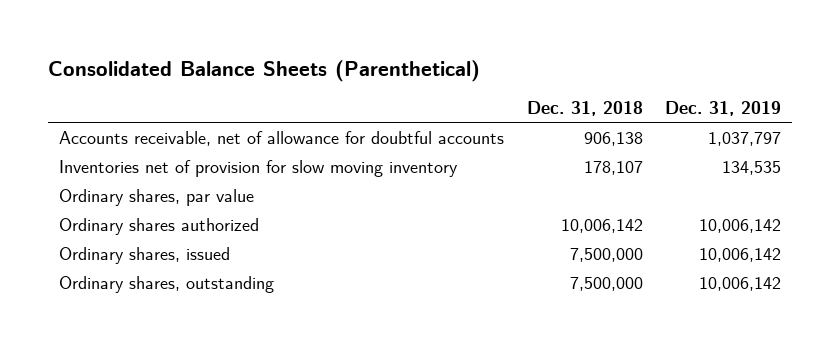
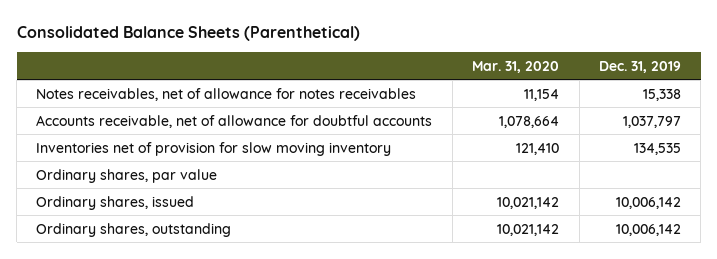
[526,101,643,117] Dec. 31, 2018 -> none
none -> [472,60,560,73] Mar. 31, 2020
none -> [36,87,417,101] Notes receivables, net of allowance for notes receivables
[59,217,260,235] Ordinary shares authorized -> none

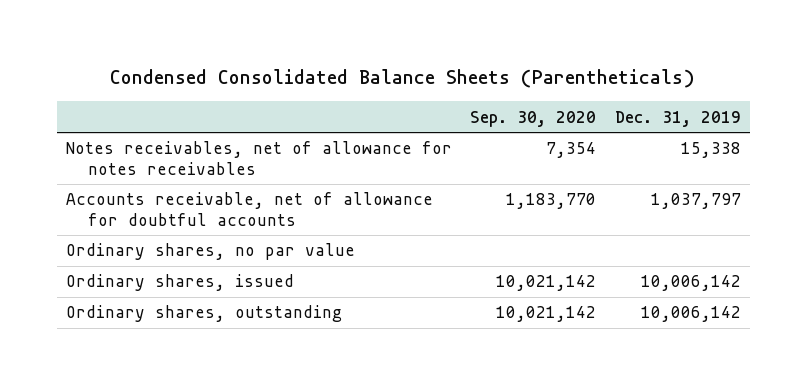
[16,26,360,42] Consolidated Balance Sheets (Parenthetical) -> [110,68,696,88] Condensed Consolidated Balance Sheets (Parentheticals)
[472,60,560,73] Mar. 31, 2020 -> none
none -> [470,110,597,127] Sep. 30, 2020
[36,141,392,156] Inventories net of provision for slow moving inventory -> none
[36,168,218,183] Ordinary shares, par value -> [66,243,356,261] Ordinary shares, no par value

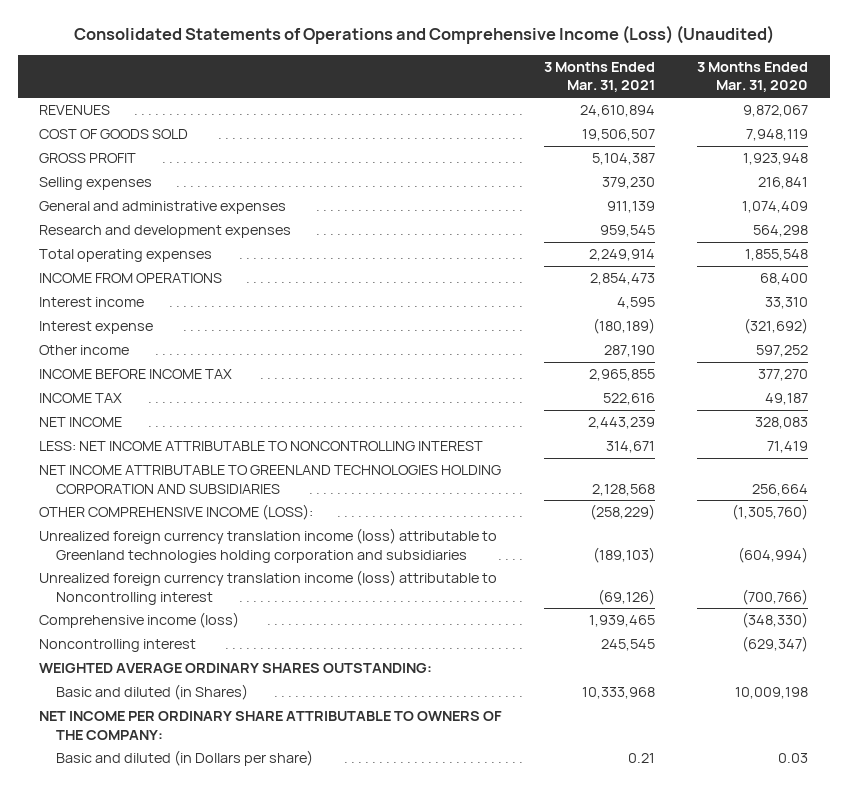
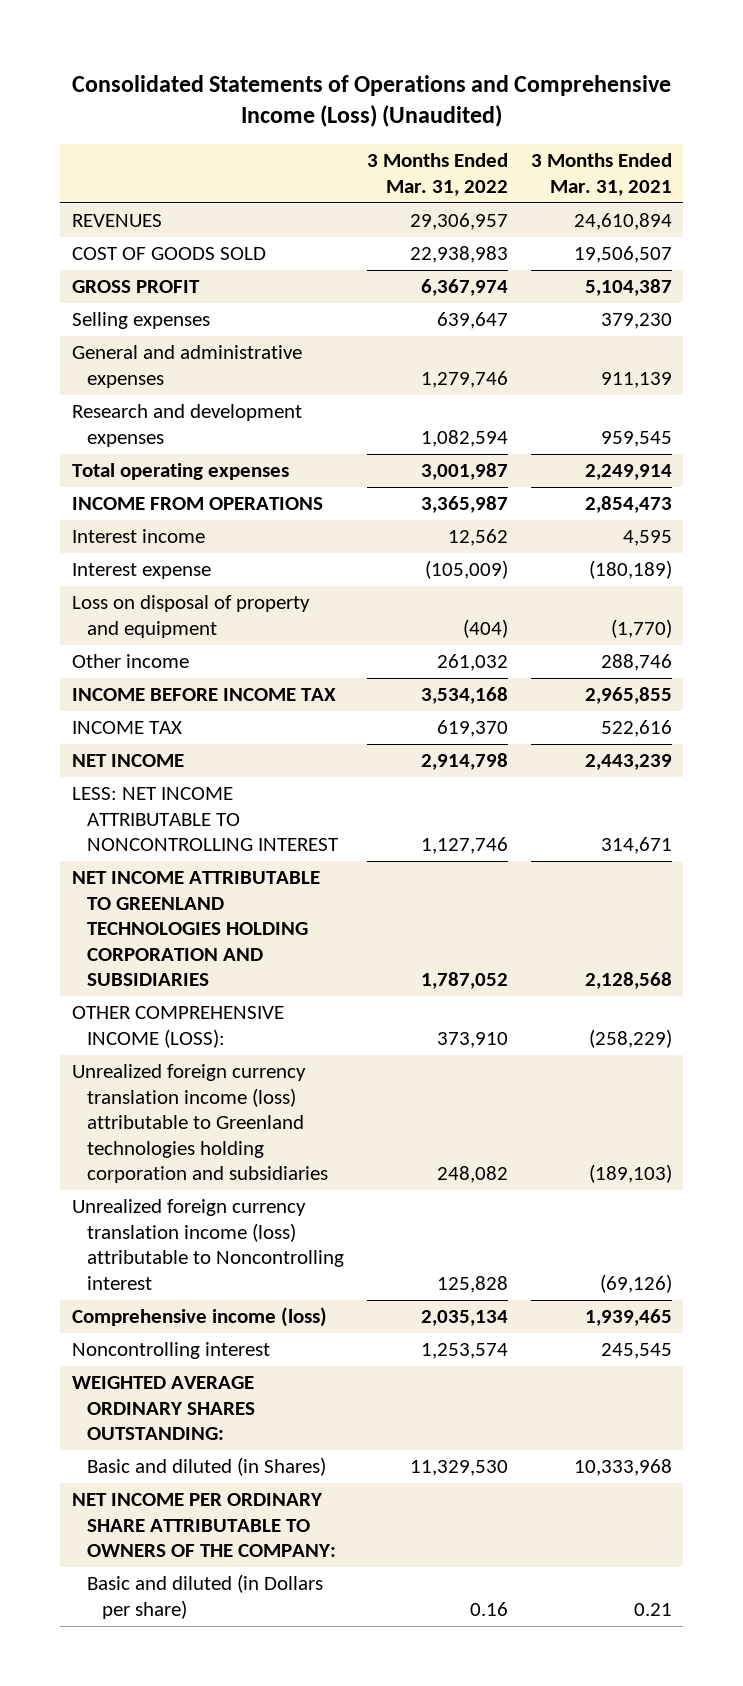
[697,62,809,93] 3 Months Ended Mar. 31, 2020 -> none
none -> [366,153,508,196] 3 Months Ended Mar. 31, 2022
none -> [71,595,310,638] Loss on disposal of property and equipment
[604,345,656,358] 287,190 -> [600,654,672,672] 288,746

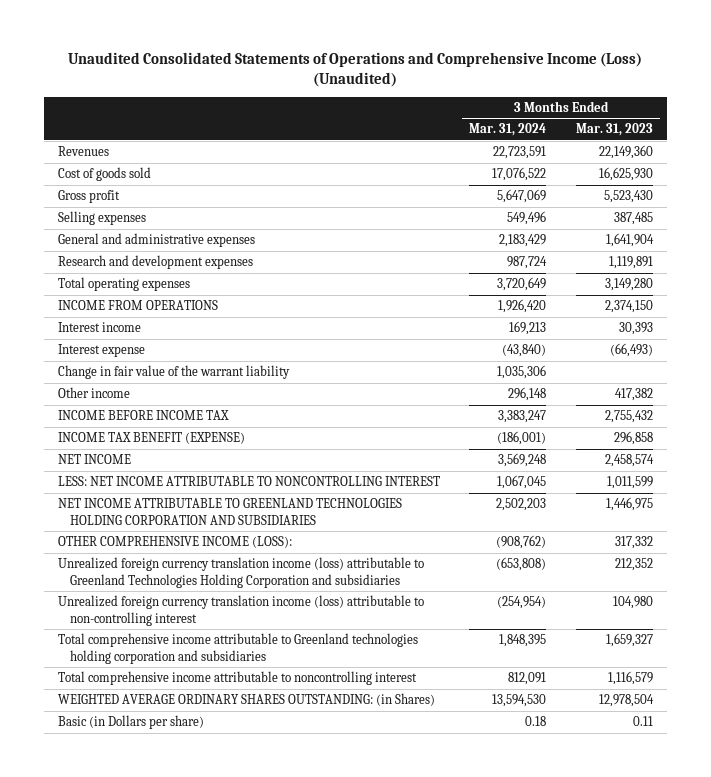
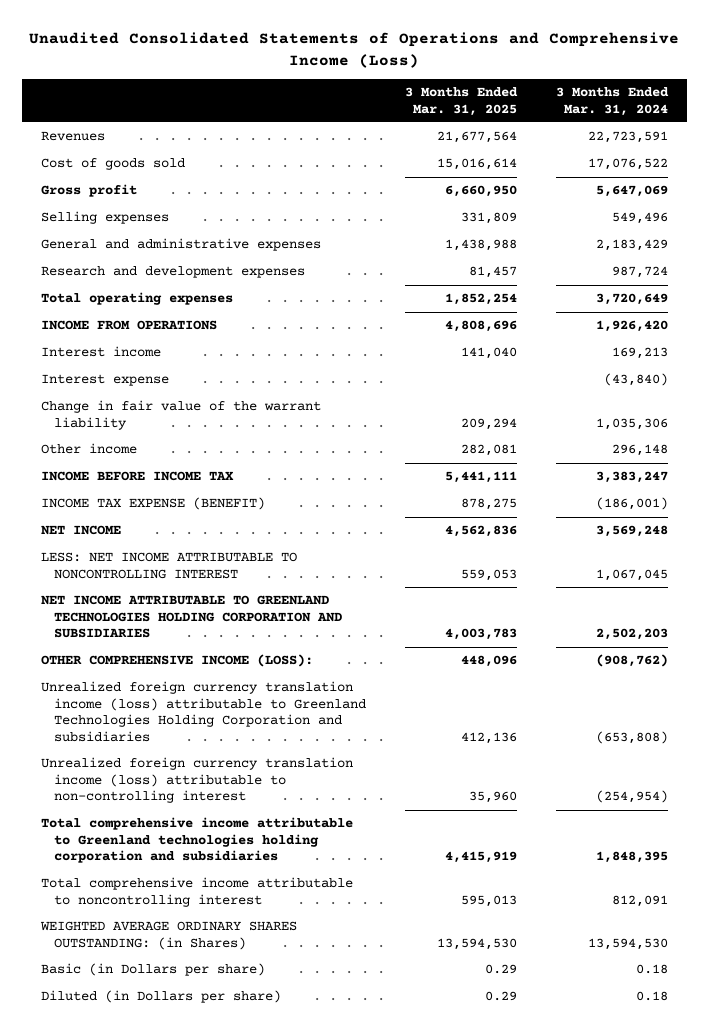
[68,51,643,87] Unaudited Consolidated Statements of Operations and Comprehensive Income (Loss) (Unaudited) -> [29,32,680,68] Unaudited Consolidated Statements of Operations and Comprehensive Income (Loss)
[575,123,653,137] Mar. 31, 2023 -> none
none -> [404,87,518,116] 3 Months Ended Mar. 31, 2025
[58,432,246,445] INCOME TAX BENEFIT (EXPENSE) -> [41,497,266,511] INCOME TAX EXPENSE (BENEFIT)
none -> [41,990,282,1004] Diluted (in Dollars per share)

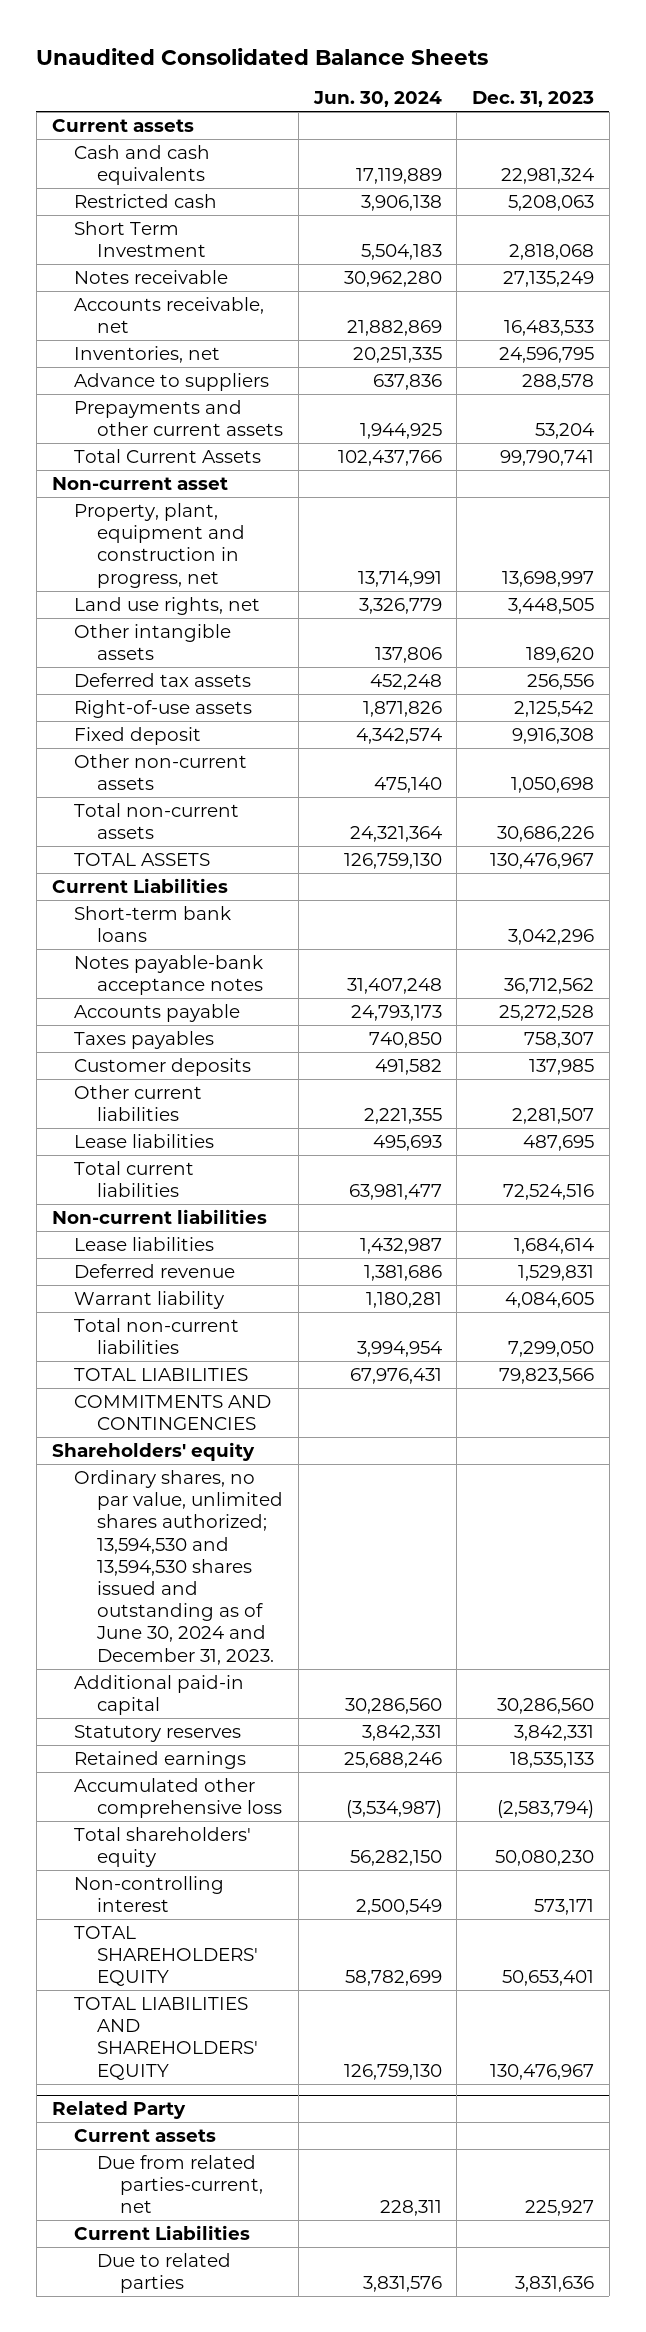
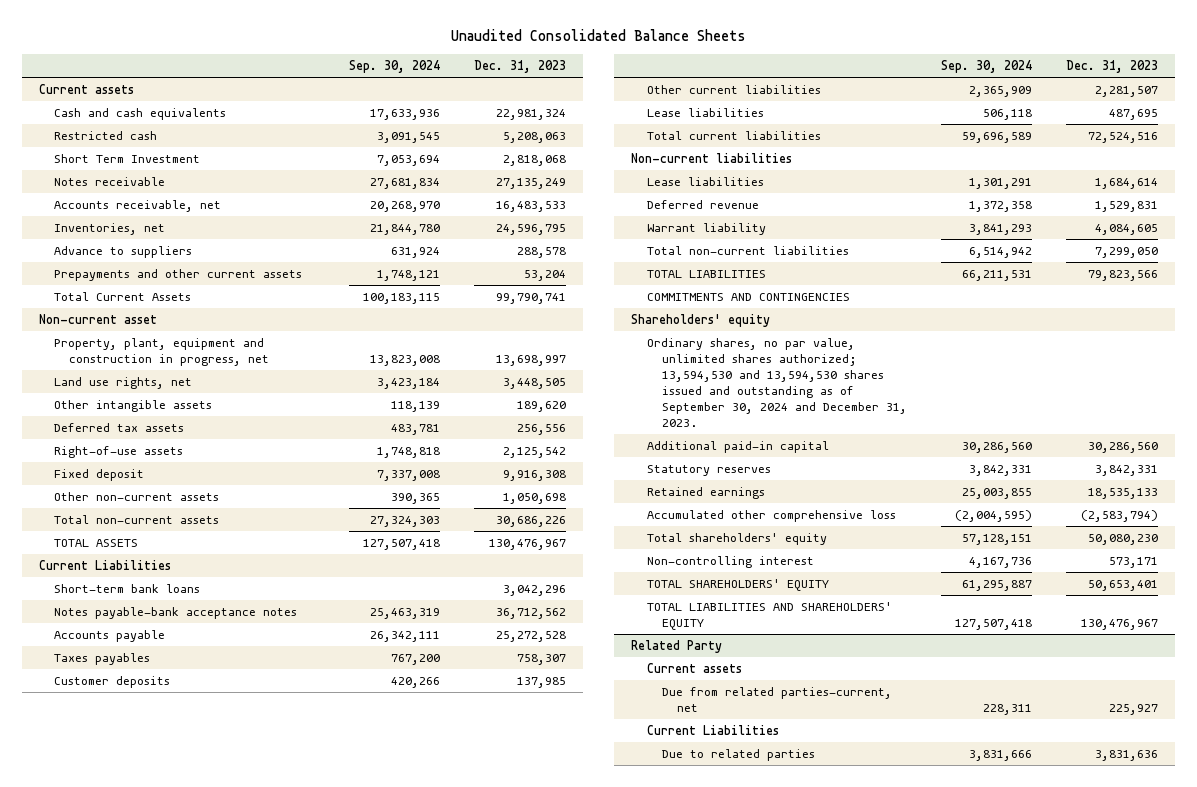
[312,91,442,108] Jun. 30, 2024 -> none
none -> [348,60,440,74] Sep. 30, 2024
[74,1470,284,1665] Ordinary shares, no par value, unlimited shares authorized; 13,594,530 and 13,594,530 shares issued and outstanding as of June 30, 2024 and December 31, 2023. -> [646,337,908,427] Ordinary shares, no par value, unlimited shares authorized; 13,594,530 and 13,594,530 shares issued and outstanding as of September 30, 2024 and December 31, 2023.

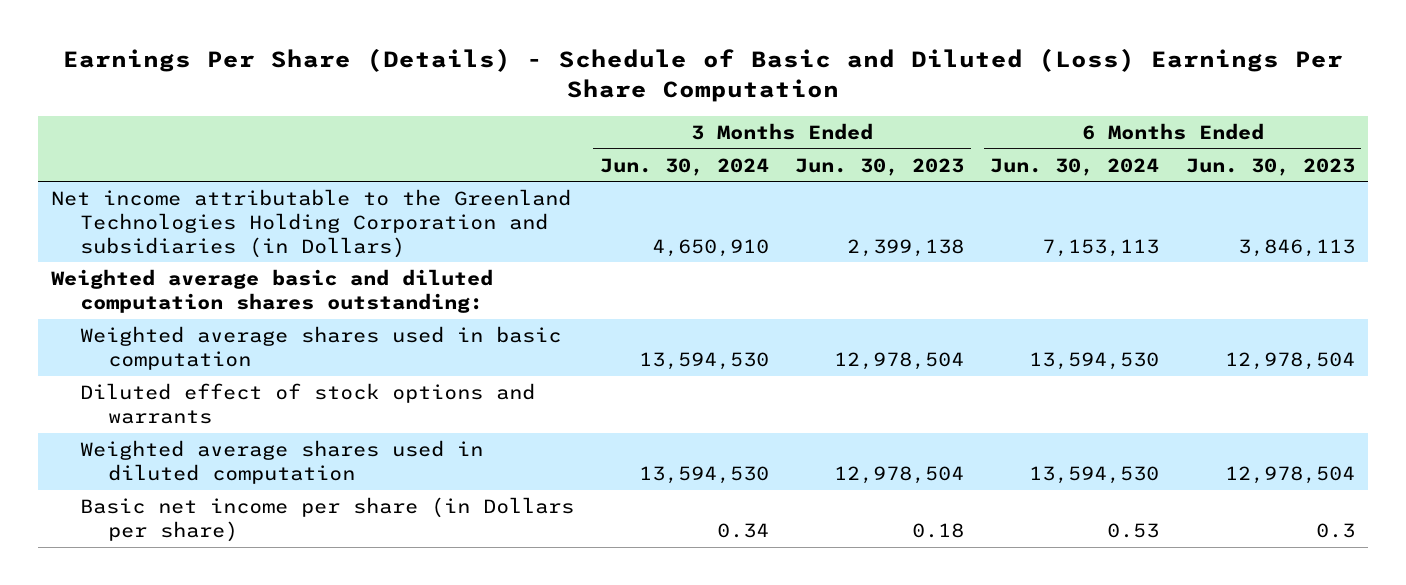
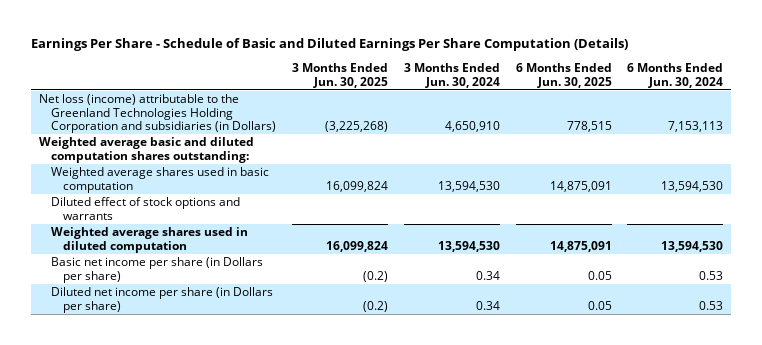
[62,48,1343,102] Earnings Per Share (Details) - Schedule of Basic and Diluted (Loss) Earnings Per Share Computation -> [30,38,628,52] Earnings Per Share - Schedule of Basic and Diluted Earnings Per Share Computation (Details)
[795,157,965,176] Jun. 30, 2023 -> none
[1185,157,1355,176] Jun. 30, 2023 -> none
none -> [291,63,388,88] 3 Months Ended Jun. 30, 2025
none -> [515,63,612,88] 6 Months Ended Jun. 30, 2025
[51,189,572,258] Net income attributable to the Greenland Technologies Holding Corporation and subsidiaries (in Dollars) -> [38,94,276,134] Net loss (income) attributable to the Greenland Technologies Holding Corporation and subsidiaries (in Dollars)
none -> [50,287,273,313] Diluted net income per share (in Dollars per share)

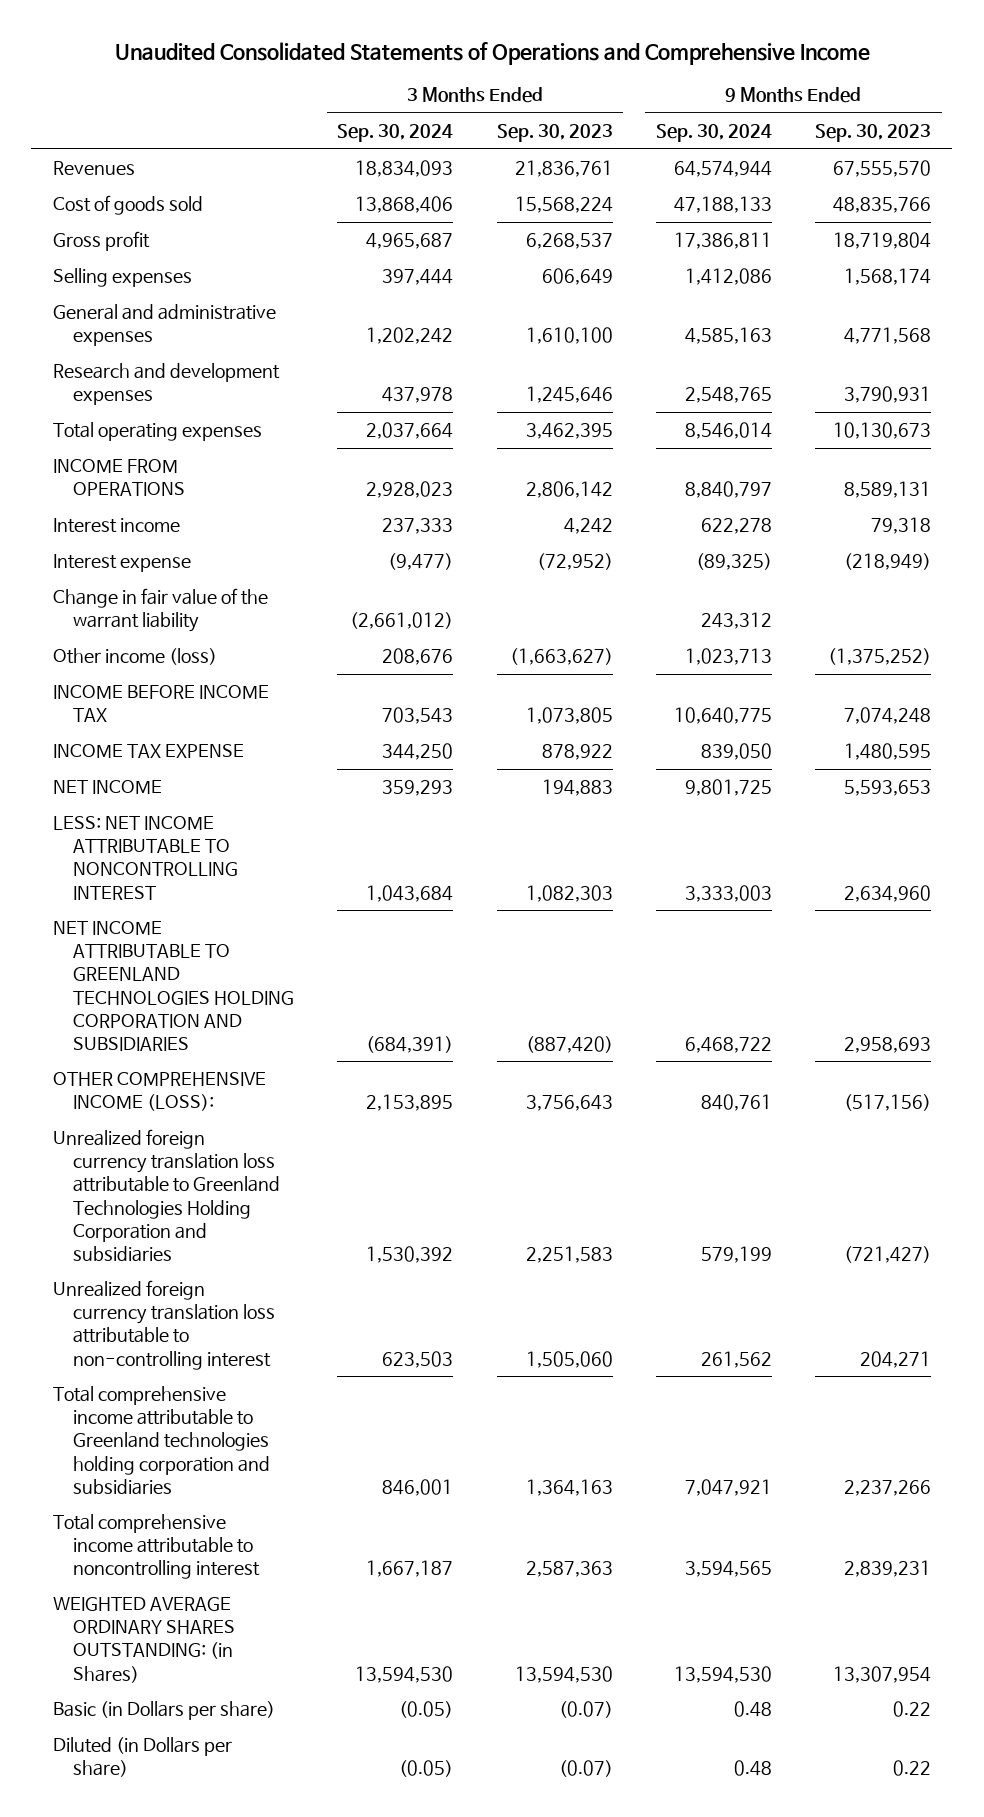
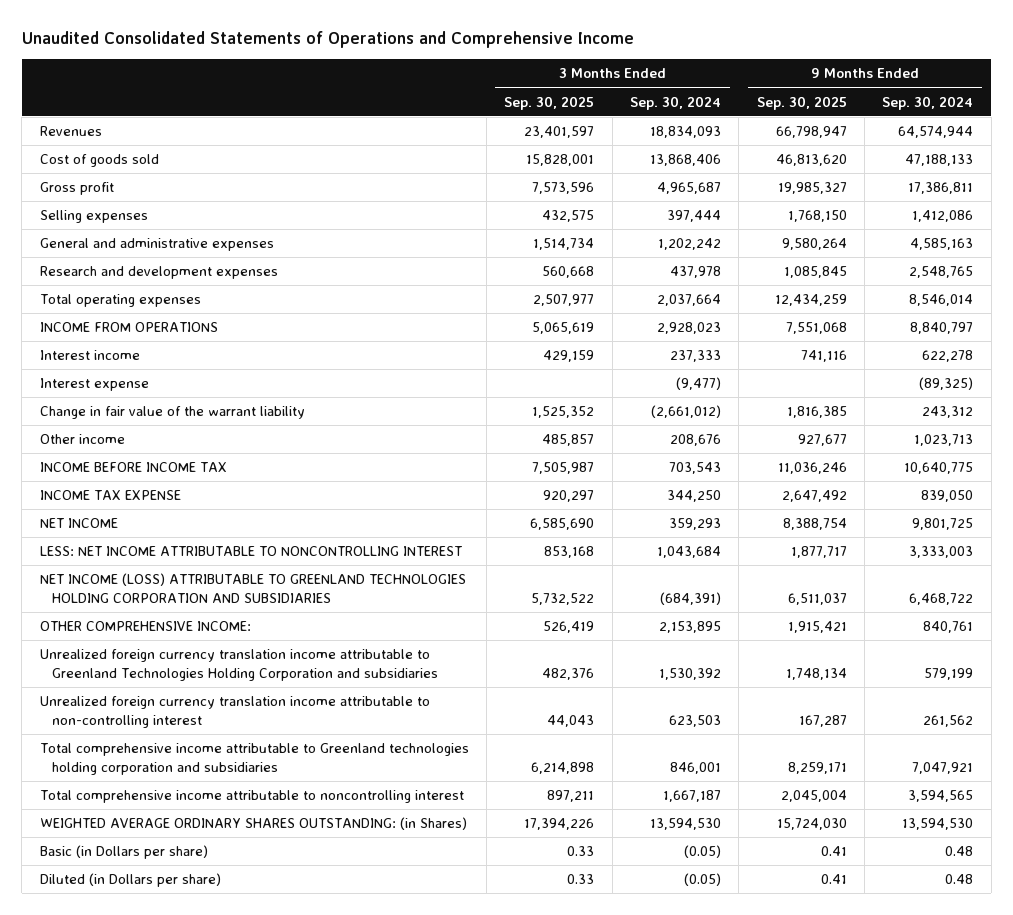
[496,124,613,143] Sep. 30, 2023 -> none
[814,124,931,143] Sep. 30, 2023 -> none
none -> [504,95,595,110] Sep. 30, 2025
none -> [756,95,847,110] Sep. 30, 2025
[52,648,217,666] Other income (loss) -> [39,434,125,445] Other income
[52,921,295,1051] NET INCOME ATTRIBUTABLE TO GREENLAND TECHNOLOGIES HOLDING CORPORATION AND SUBSIDIARIES -> [39,573,466,603] NET INCOME (LOSS) ATTRIBUTABLE TO GREENLAND TECHNOLOGIES HOLDING CORPORATION AND SUBSIDIARIES
[52,1072,266,1112] OTHER COMPREHENSIVE INCOME (LOSS): -> [39,621,251,632] OTHER COMPREHENSIVE INCOME:
[52,1129,281,1262] Unrealized foreign currency translation loss attributable to Greenland Technologies Holding Corporation and subsidiaries -> [39,649,439,681] Unrealized foreign currency translation income attributable to Greenland Technologies Holding Corporation and subsidiaries
[52,1280,276,1370] Unrealized foreign currency translation loss attributable to non-controlling interest -> [39,696,430,728] Unrealized foreign currency translation income attributable to non-controlling interest

